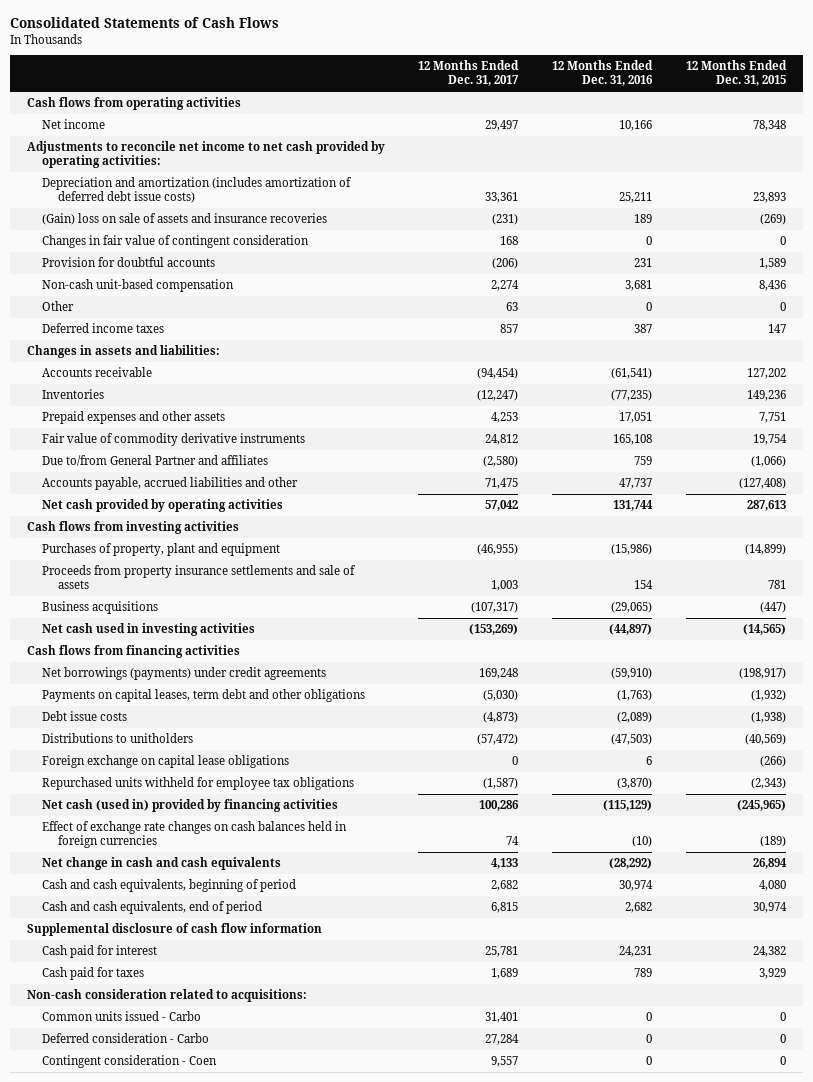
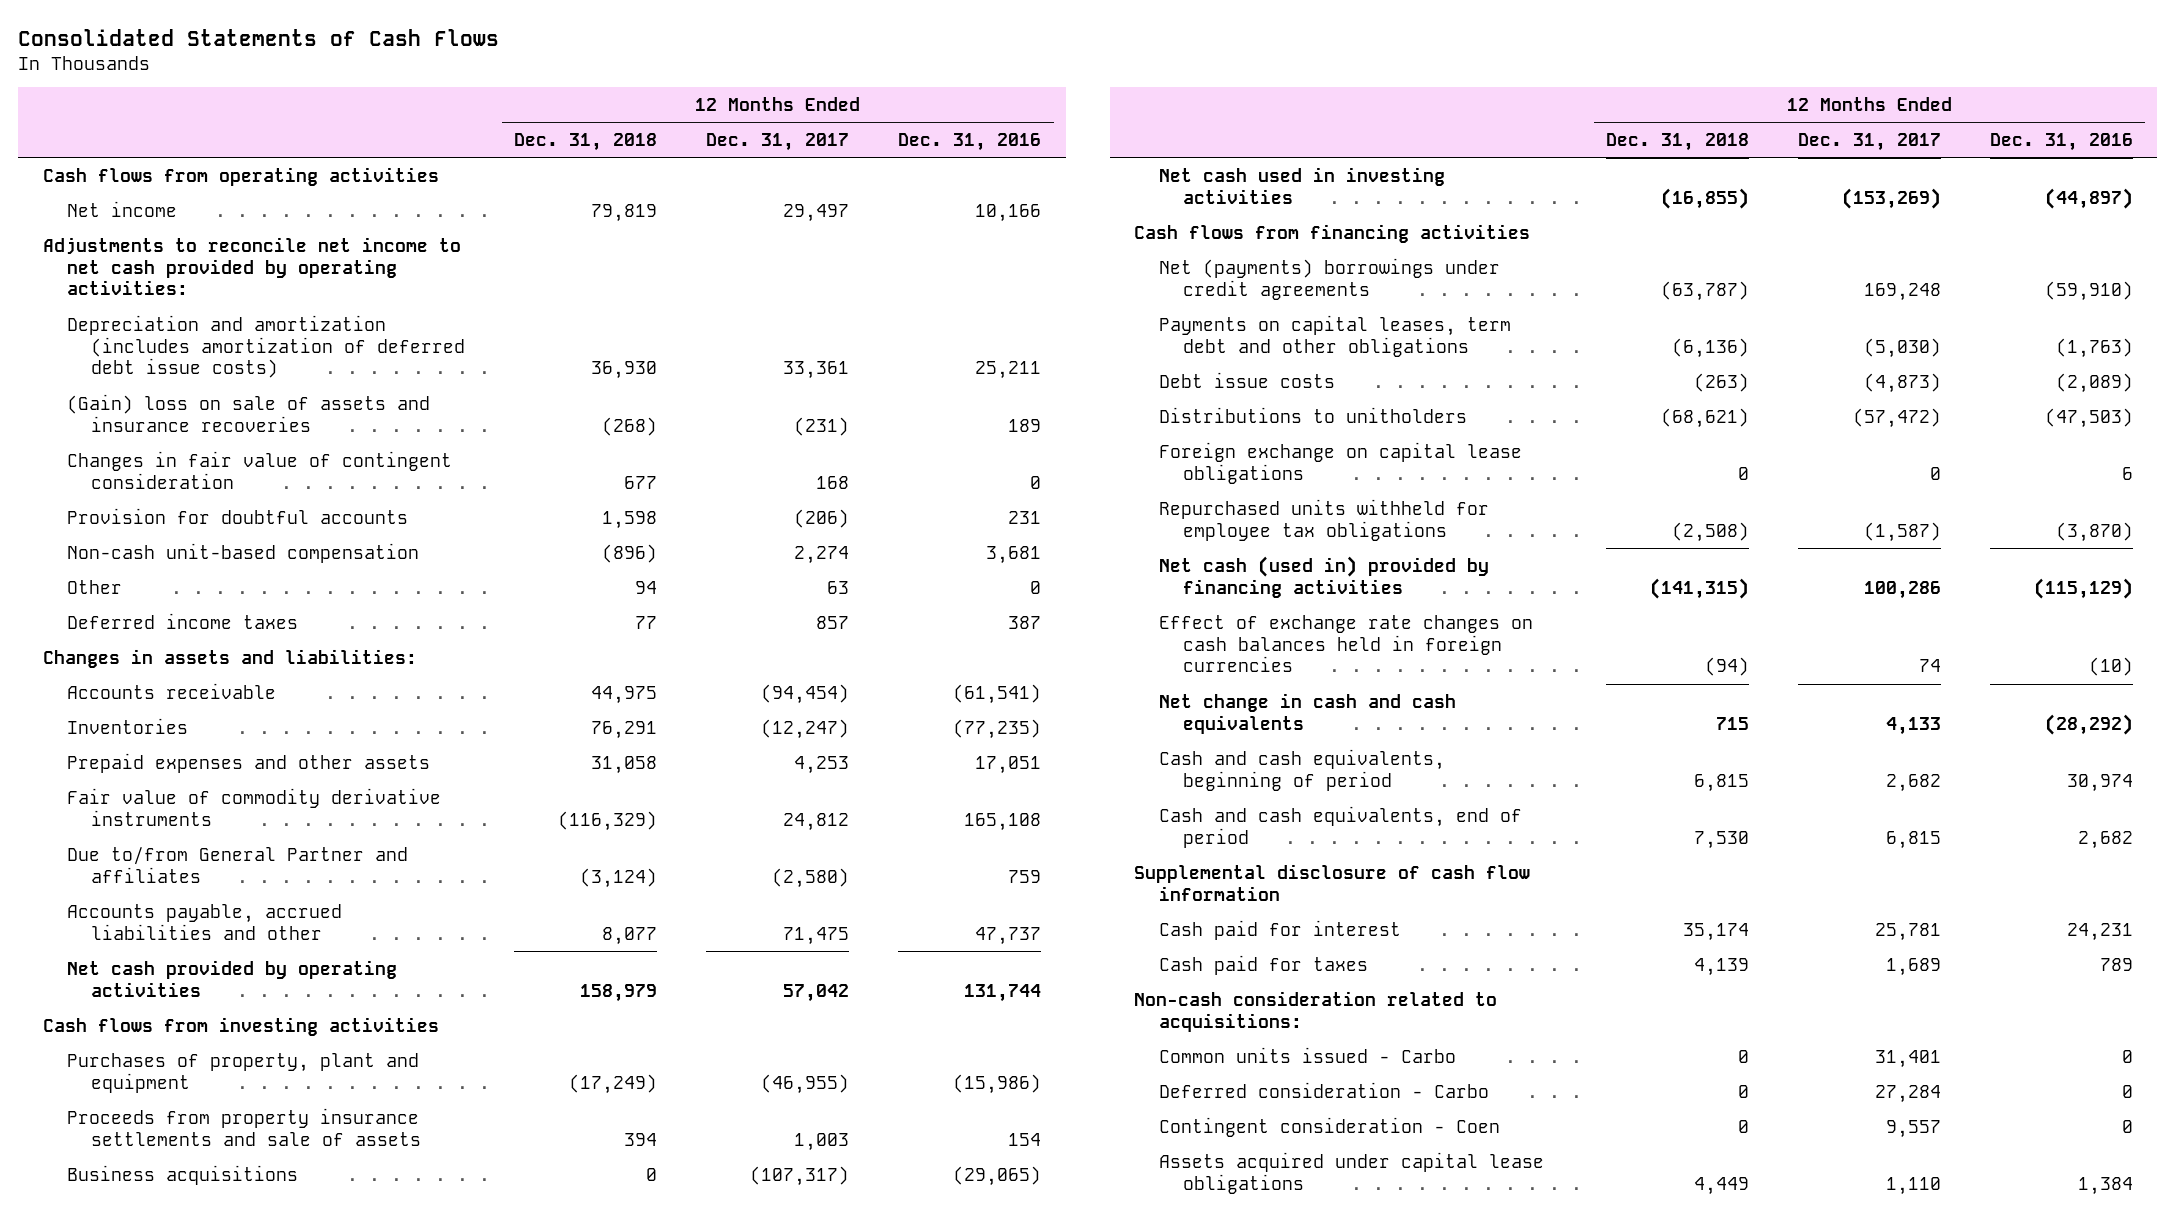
[685,60,787,87] 12 Months Ended Dec. 31, 2015 -> none
none -> [514,132,658,151] Dec. 31, 2018
[42,667,327,681] Net borrowings (payments) under credit agreements -> [1158,257,1500,300] Net (payments) borrowings under credit agreements
none -> [1158,1151,1544,1194] Assets acquired under capital lease obligations

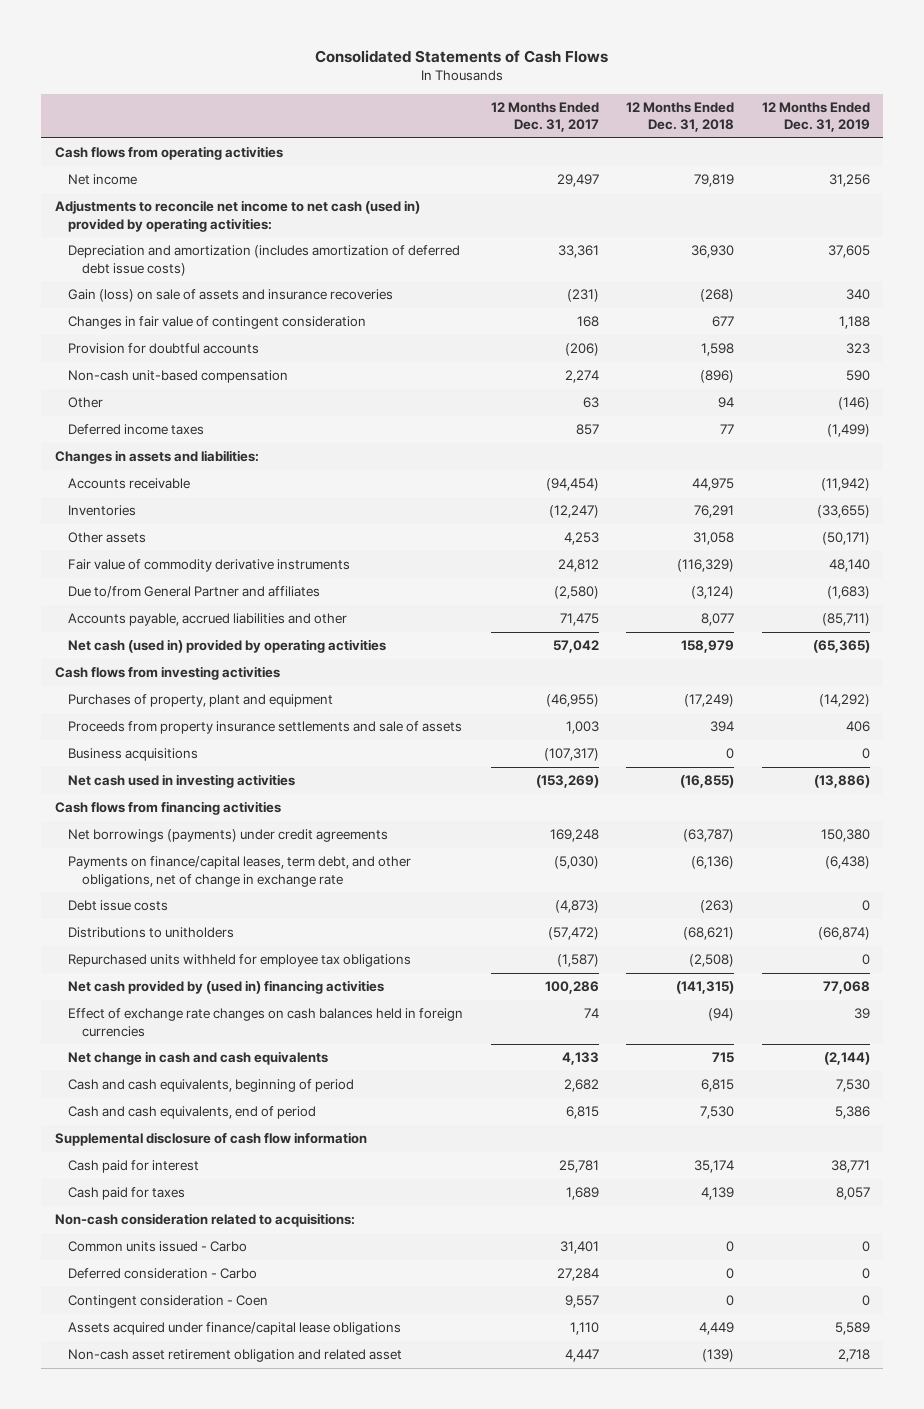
[898,132,1042,151] Dec. 31, 2016 -> none
none -> [761,101,870,133] 12 Months Ended Dec. 31, 2019
[42,236,461,296] Adjustments to reconcile net income to net cash provided by operating activities: -> [54,200,420,232] Adjustments to reconcile net income to net cash (used in) provided by operating activities:
[67,393,431,432] (Gain) loss on sale of assets and insurance recoveries -> [68,289,394,303] Gain (loss) on sale of assets and insurance recoveries
[67,752,431,773] Prepaid expenses and other assets -> [68,532,147,544] Other assets
[67,959,398,997] Net cash provided by operating activities -> [68,639,387,654] Net cash (used in) provided by operating activities
[1158,257,1500,300] Net (payments) borrowings under credit agreements -> [68,829,389,843] Net borrowings (payments) under credit agreements
[1158,314,1511,357] Payments on capital leases, term debt and other obligations -> [68,856,412,887] Payments on finance/capital leases, term debt, and other obligations, net of change in exchange rate
[1158,441,1522,484] Foreign exchange on capital lease obligations -> none
[1158,555,1489,598] Net cash (used in) provided by financing activities -> [68,980,385,995] Net cash provided by (used in) financing activities
[1158,1151,1544,1194] Assets acquired under capital lease obligations -> [68,1322,402,1336] Assets acquired under finance/capital lease obligations
none -> [68,1349,403,1363] Non-cash asset retirement obligation and related asset

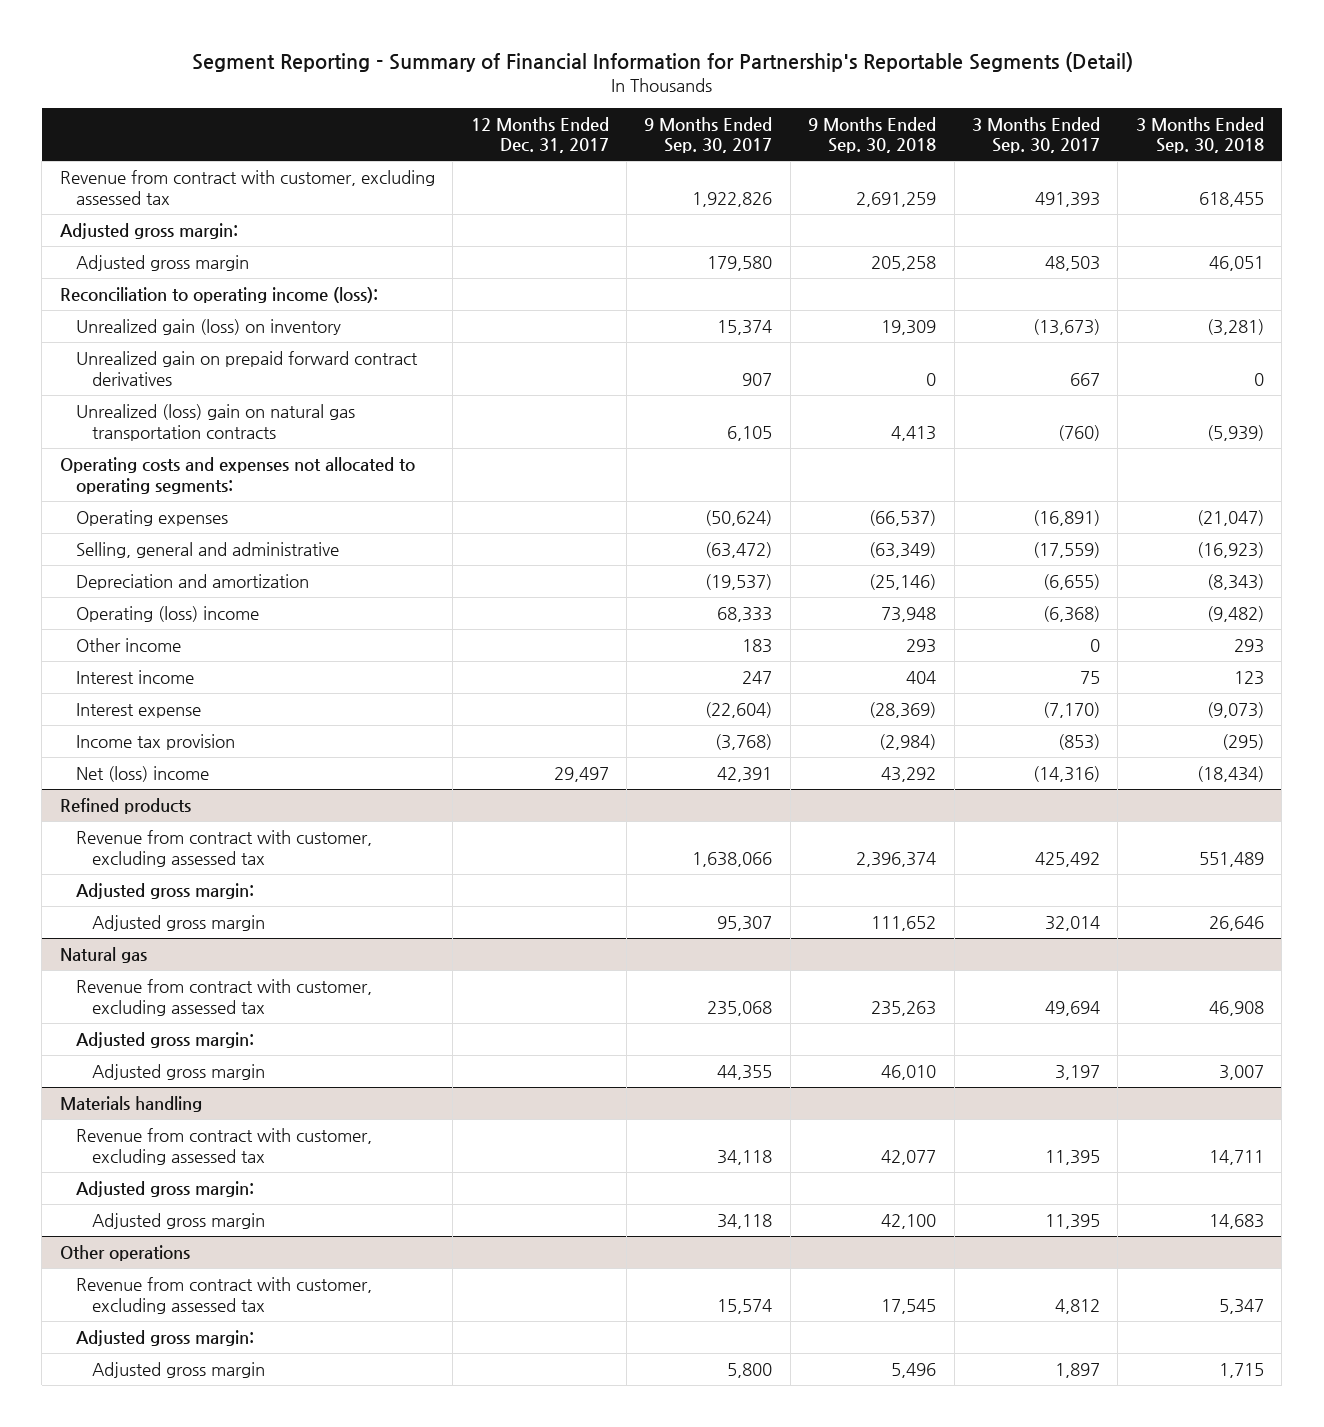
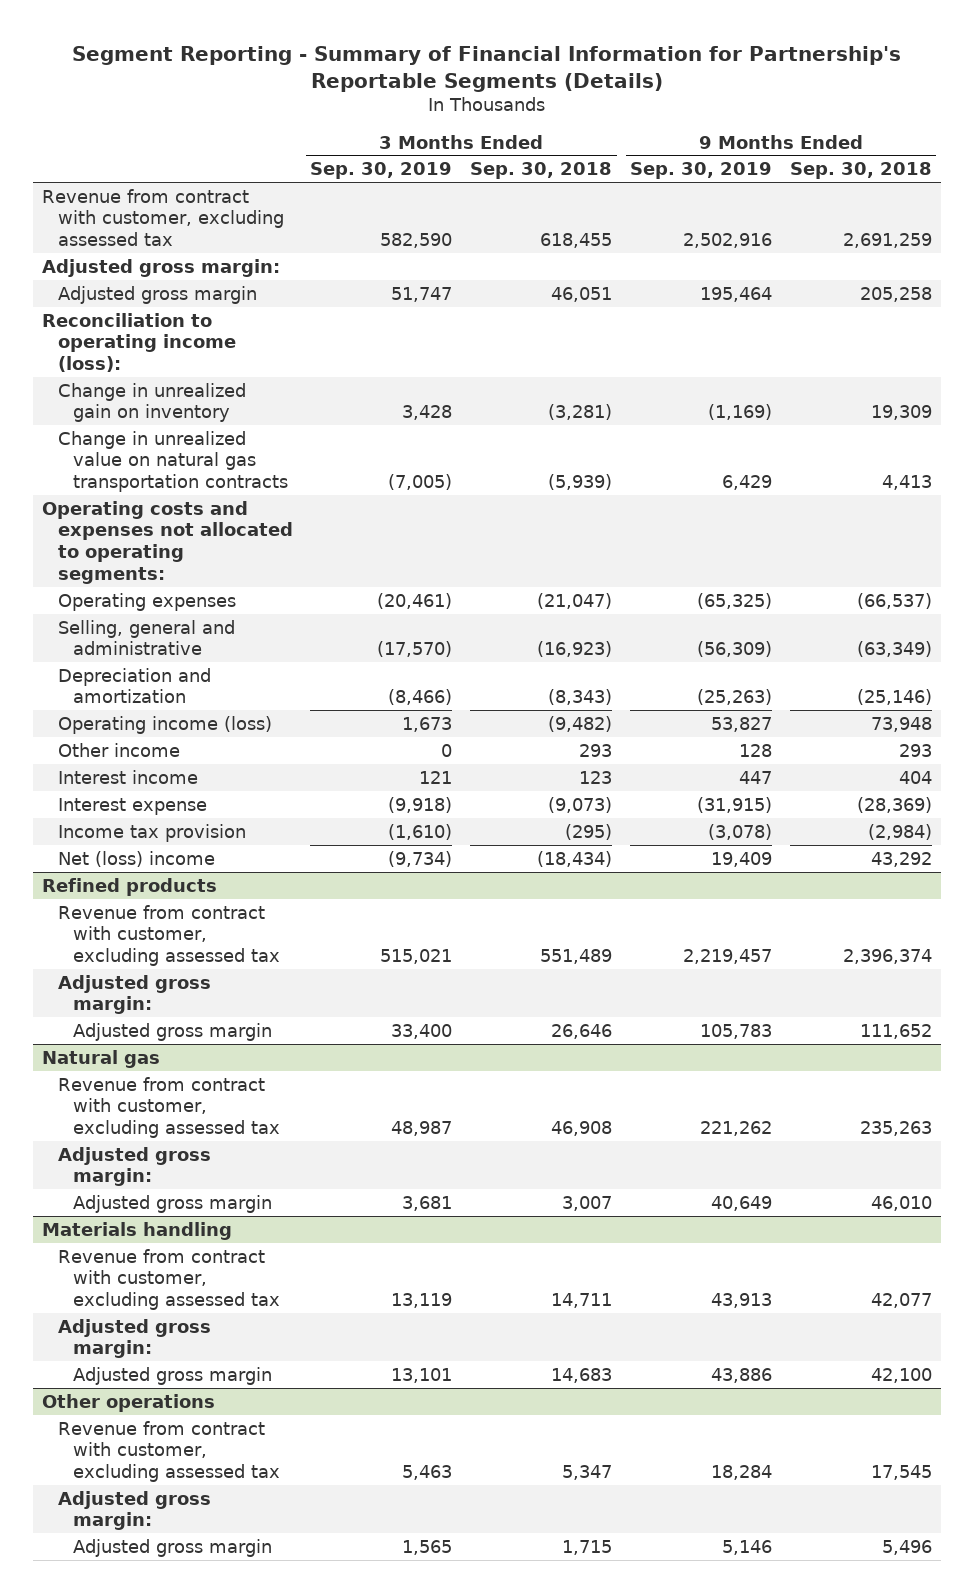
[191,52,1133,73] Segment Reporting - Summary of Financial Information for Partnership's Reportable Segments (Detail) -> [72,45,902,92] Segment Reporting - Summary of Financial Information for Partnership's Reportable Segments (Details)
[470,116,609,154] 12 Months Ended Dec. 31, 2017 -> none
[644,116,773,154] 9 Months Ended Sep. 30, 2017 -> none
[972,116,1101,154] 3 Months Ended Sep. 30, 2017 -> none
none -> [310,162,453,180] Sep. 30, 2019
none -> [630,162,773,180] Sep. 30, 2019
[76,350,419,386] Unrealized gain on prepaid forward contract derivatives -> none
[76,318,342,335] Unrealized gain (loss) on inventory -> [57,382,246,423] Change in unrealized gain on inventory
[76,403,356,441] Unrealized (loss) gain on natural gas transportation contracts -> [57,430,288,492] Change in unrealized value on natural gas transportation contracts
[76,605,260,622] Operating (loss) income -> [57,715,272,734] Operating income (loss)

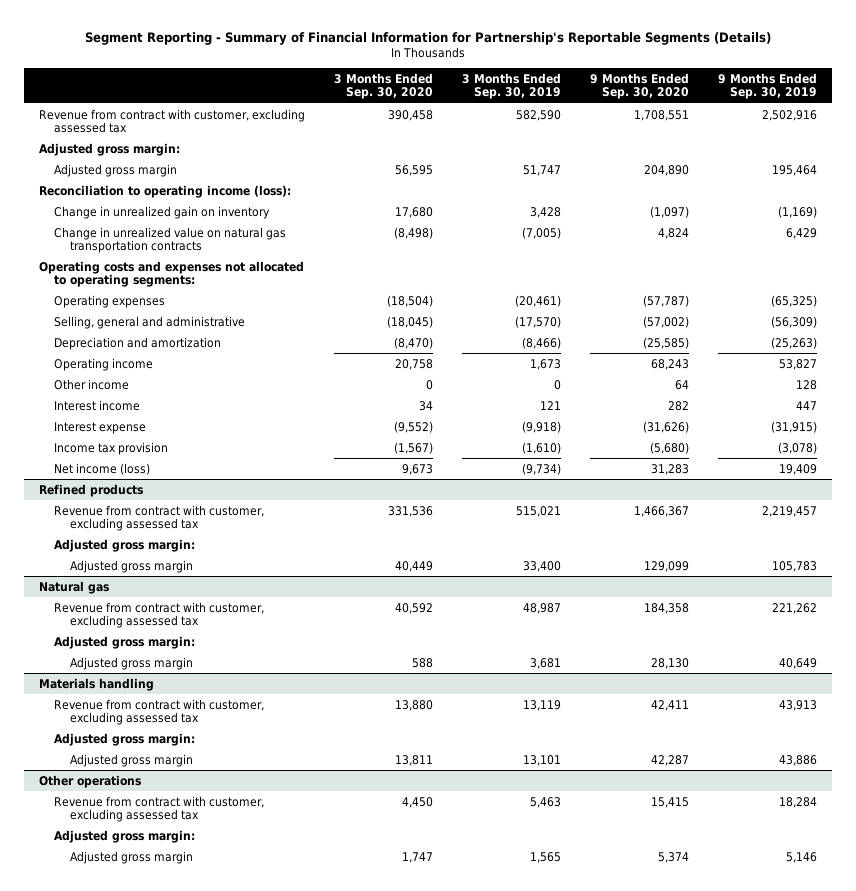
[470,162,613,180] Sep. 30, 2018 -> none
[790,162,933,180] Sep. 30, 2018 -> none
none -> [333,73,433,100] 3 Months Ended Sep. 30, 2020
none -> [590,73,690,100] 9 Months Ended Sep. 30, 2020
[57,715,272,734] Operating income (loss) -> [54,357,154,371] Operating income
[57,850,215,867] Net (loss) income -> [54,462,151,475] Net income (loss)

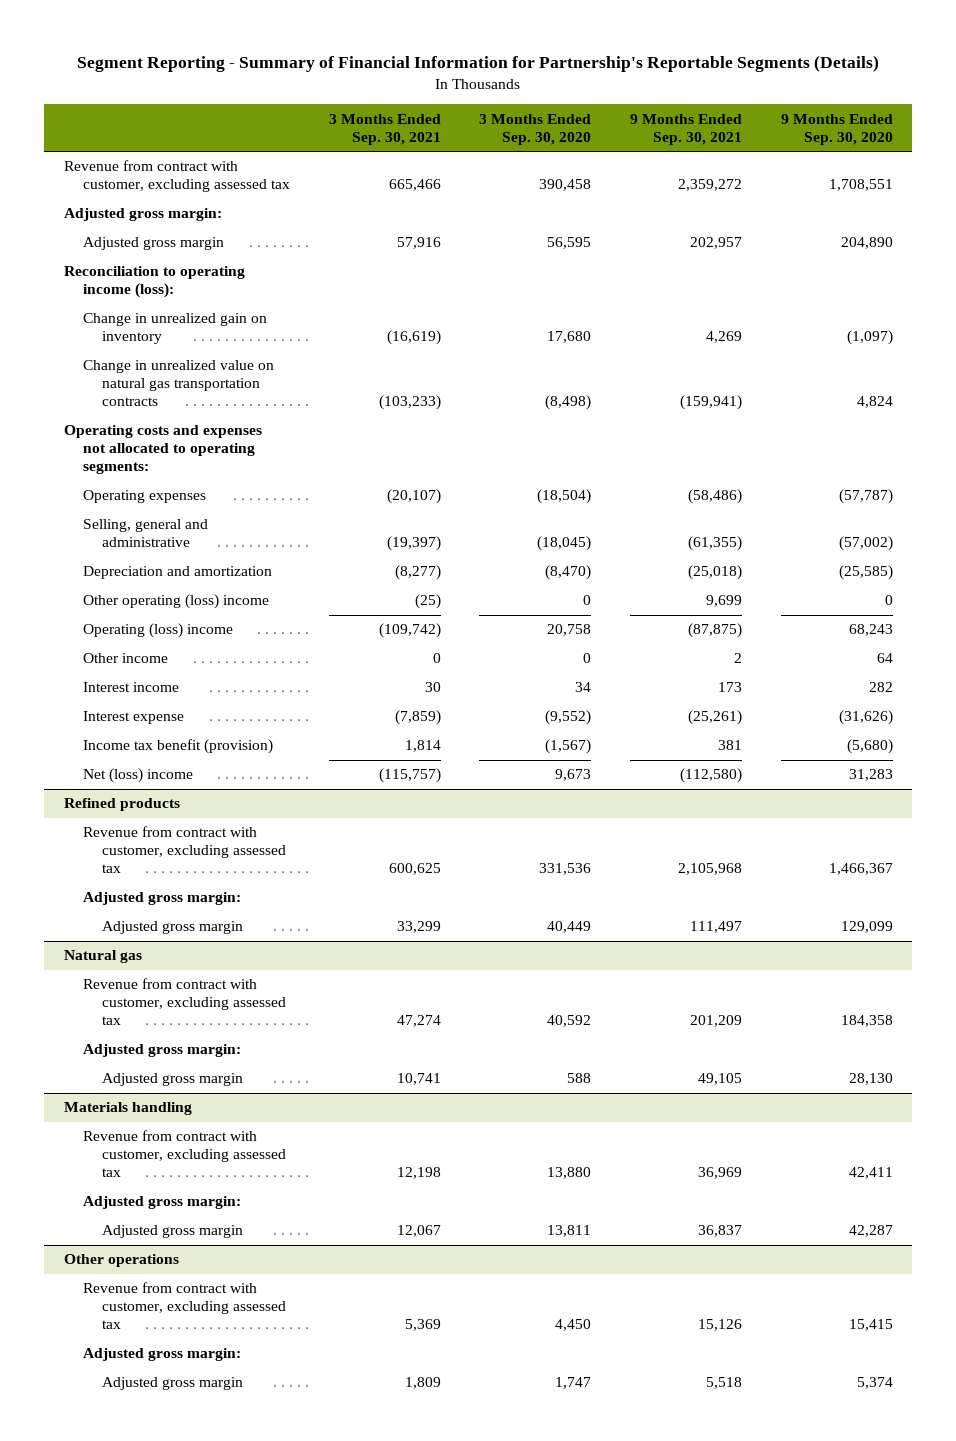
[462,73,562,100] 3 Months Ended Sep. 30, 2019 -> none
[718,73,818,100] 9 Months Ended Sep. 30, 2019 -> none
none -> [328,113,441,145] 3 Months Ended Sep. 30, 2021
none -> [630,113,743,145] 9 Months Ended Sep. 30, 2021
none -> [83,594,270,610] Other operating (loss) income
[54,357,154,371] Operating income -> [83,623,234,639] Operating (loss) income
[54,441,169,455] Income tax provision -> [83,739,274,755] Income tax benefit (provision)
[54,462,151,475] Net income (loss) -> [83,768,194,784] Net (loss) income

